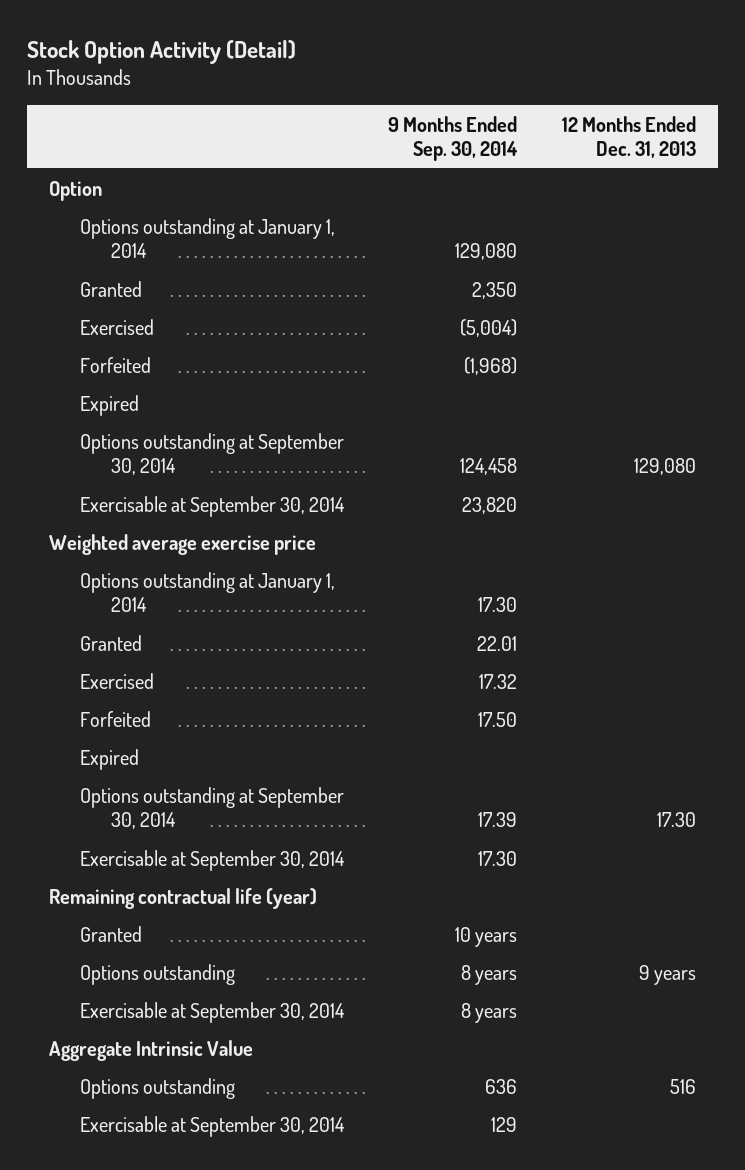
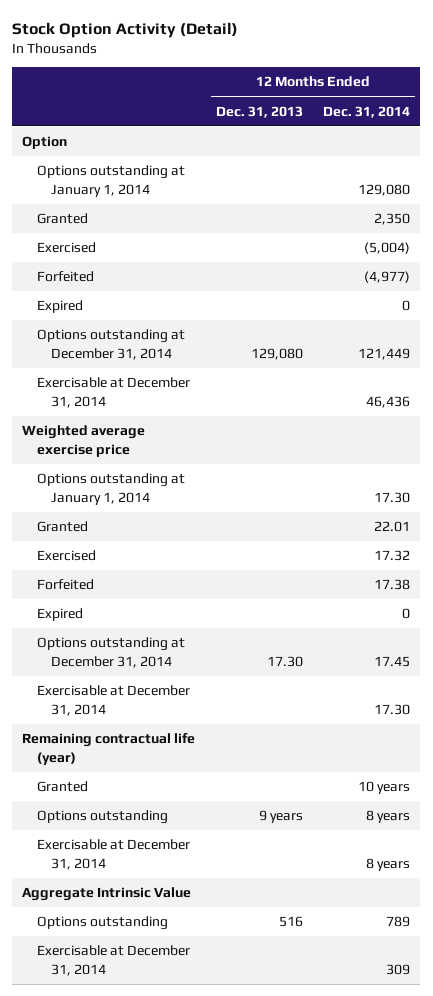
[388,115,519,161] 9 Months Ended Sep. 30, 2014 -> none
none -> [323,105,411,118] Dec. 31, 2014
[79,432,344,475] Options outstanding at September 30, 2014 -> [36,329,185,360] Options outstanding at December 31, 2014
[79,495,345,517] Exercisable at September 30, 2014 -> [36,377,190,408] Exercisable at December 31, 2014
[79,786,344,829] Options outstanding at September 30, 2014 -> [36,637,185,668] Options outstanding at December 31, 2014
[79,849,345,871] Exercisable at September 30, 2014 -> [36,685,190,716] Exercisable at December 31, 2014
[79,1001,345,1023] Exercisable at September 30, 2014 -> [36,839,190,870] Exercisable at December 31, 2014
[79,1115,345,1137] Exercisable at September 30, 2014 -> [36,945,190,976] Exercisable at December 31, 2014

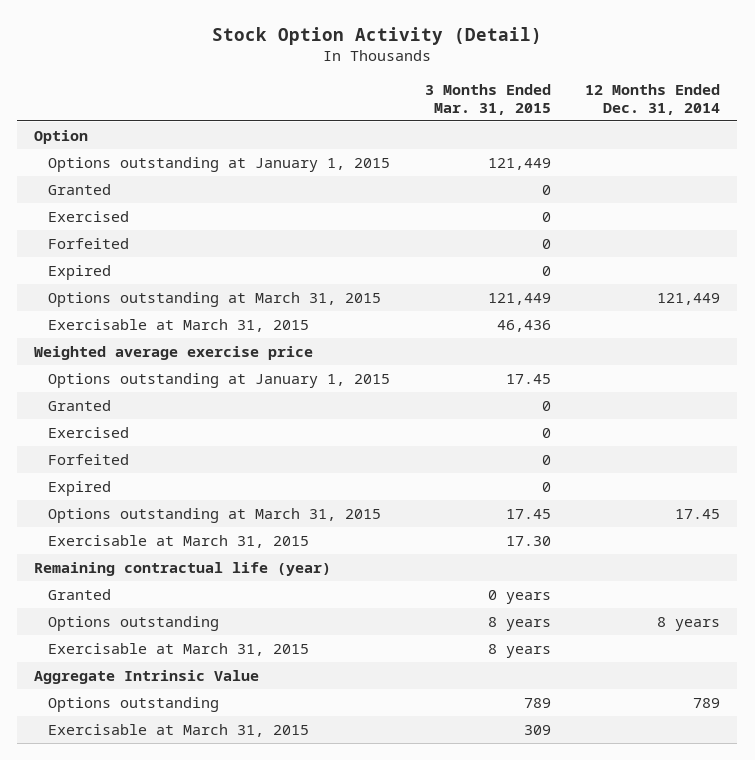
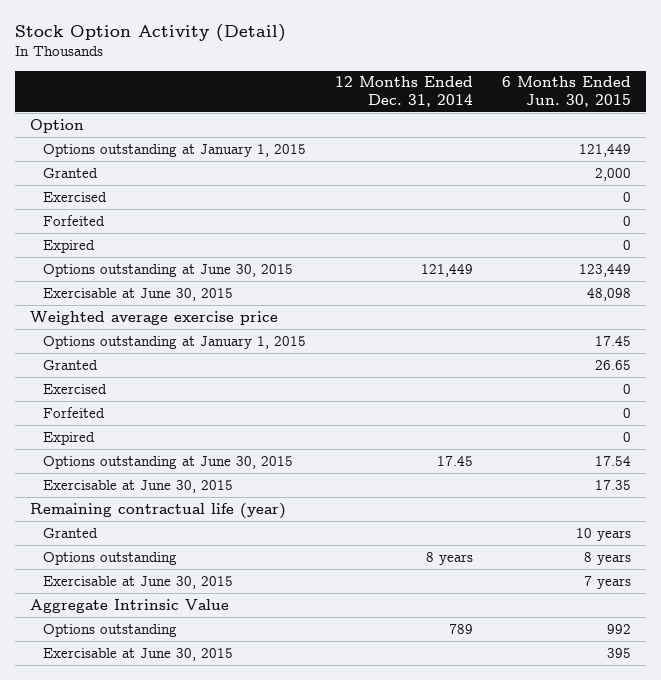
[424,84,551,115] 3 Months Ended Mar. 31, 2015 -> none
none -> [502,76,632,107] 6 Months Ended Jun. 30, 2015
[48,291,382,307] Options outstanding at March 31, 2015 -> [42,263,293,277] Options outstanding at June 30, 2015
[48,318,310,332] Exercisable at March 31, 2015 -> [42,287,233,301] Exercisable at June 30, 2015
[48,507,382,523] Options outstanding at March 31, 2015 -> [42,455,293,469] Options outstanding at June 30, 2015
[48,534,310,548] Exercisable at March 31, 2015 -> [42,479,233,493] Exercisable at June 30, 2015
[48,642,310,656] Exercisable at March 31, 2015 -> [42,575,233,589] Exercisable at June 30, 2015
[48,723,310,737] Exercisable at March 31, 2015 -> [42,647,233,661] Exercisable at June 30, 2015

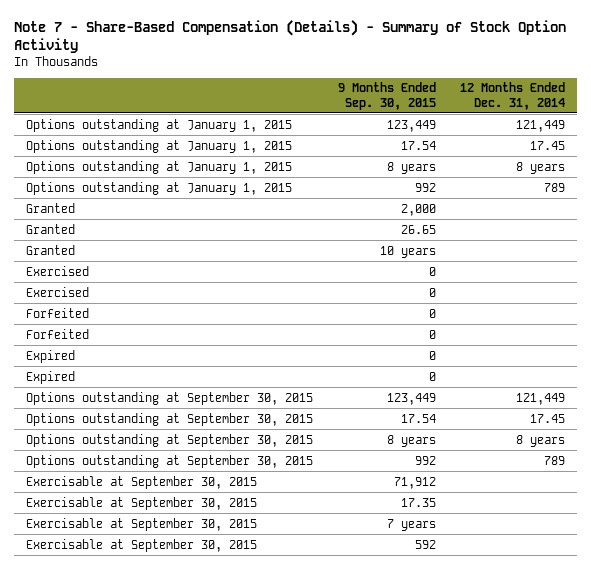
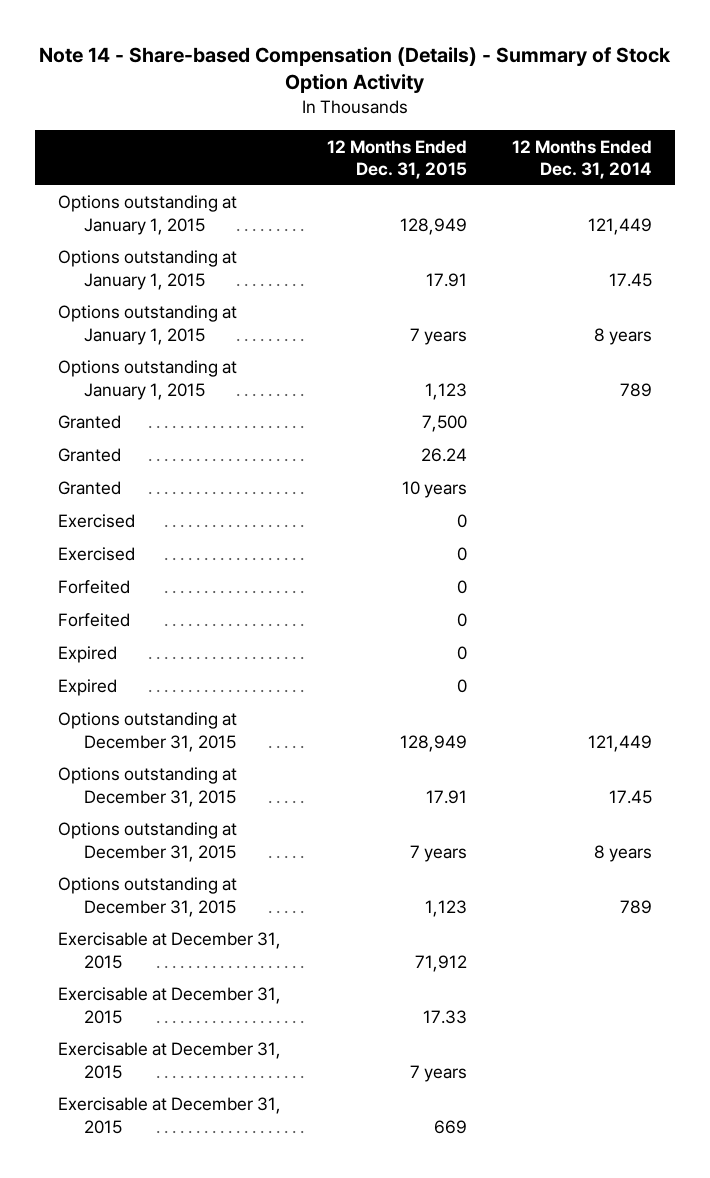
[13,19,566,54] Note 7 - Share-Based Compensation (Details) - Summary of Stock Option Activity -> [39,47,672,94] Note 14 - Share-based Compensation (Details) - Summary of Stock Option Activity
[337,82,436,110] 9 Months Ended Sep. 30, 2015 -> none
none -> [326,139,467,179] 12 Months Ended Dec. 31, 2015
[26,391,314,405] Options outstanding at September 30, 2015 -> [58,712,238,752] Options outstanding at December 31, 2015
[26,412,314,426] Options outstanding at September 30, 2015 -> [58,767,238,807] Options outstanding at December 31, 2015
[26,433,314,447] Options outstanding at September 30, 2015 -> [58,822,238,862] Options outstanding at December 31, 2015
[26,454,314,468] Options outstanding at September 30, 2015 -> [58,877,238,917] Options outstanding at December 31, 2015
[26,475,258,489] Exercisable at September 30, 2015 -> [58,932,282,969] Exercisable at December 31, 2015
[26,496,258,510] Exercisable at September 30, 2015 -> [58,987,282,1024] Exercisable at December 31, 2015
[26,517,258,531] Exercisable at September 30, 2015 -> [58,1042,282,1079] Exercisable at December 31, 2015
[26,538,258,552] Exercisable at September 30, 2015 -> [58,1097,282,1134] Exercisable at December 31, 2015

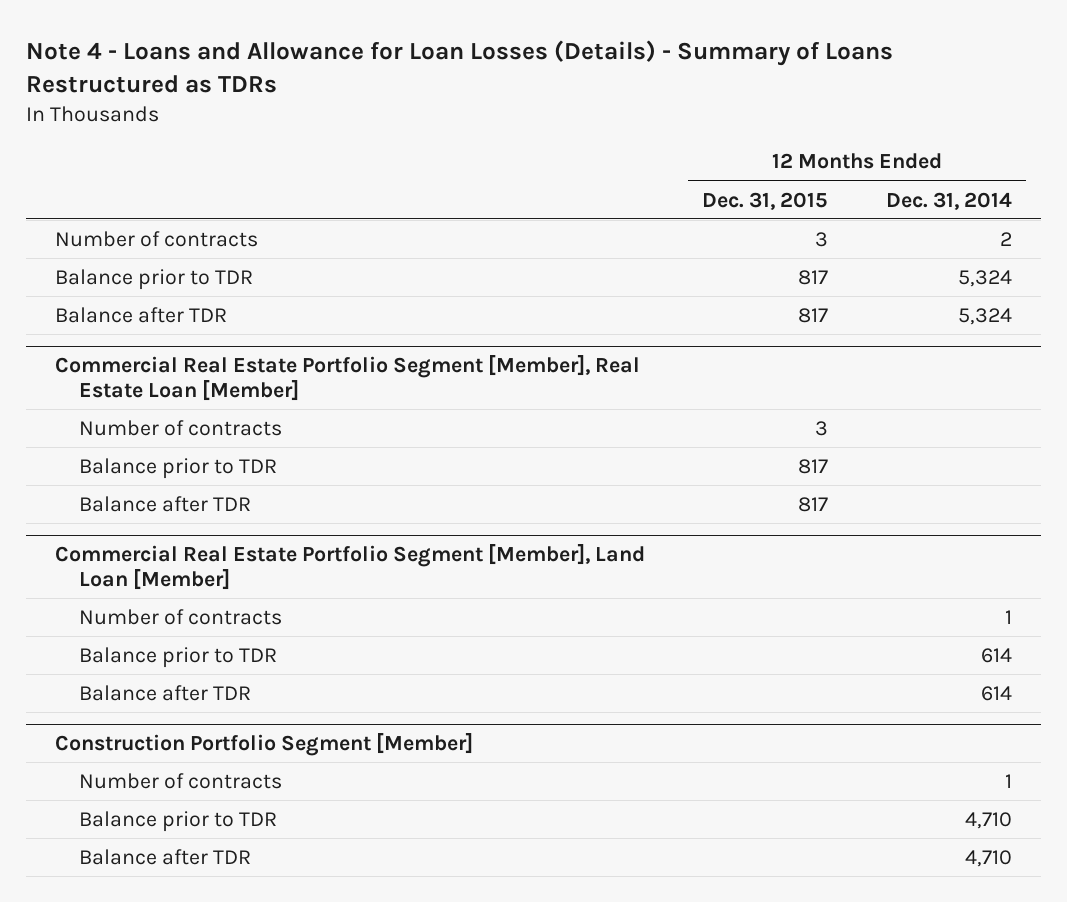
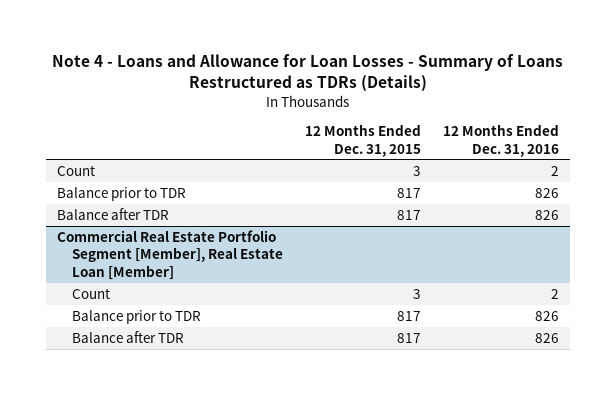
[25,40,893,94] Note 4 - Loans and Allowance for Loan Losses (Details) - Summary of Loans Restructured as TDRs -> [51,53,563,93] Note 4 - Loans and Allowance for Loan Losses - Summary of Loans Restructured as TDRs (Details)
[885,191,1012,210] Dec. 31, 2014 -> none
none -> [442,124,559,157] 12 Months Ended Dec. 31, 2016
[54,230,258,247] Number of contracts -> [56,164,95,176] Count
[79,419,283,436] Number of contracts -> [71,287,110,299] Count
[54,544,645,590] Commercial Real Estate Portfolio Segment [Member], Land Loan [Member] -> none
[79,608,283,625] Number of contracts -> none
[79,646,278,668] Balance prior to TDR -> none
[79,684,252,701] Balance after TDR -> none
[54,733,473,757] Construction Portfolio Segment [Member] -> none
[79,772,283,789] Number of contracts -> none
[79,810,278,832] Balance prior to TDR -> none
[79,848,252,865] Balance after TDR -> none

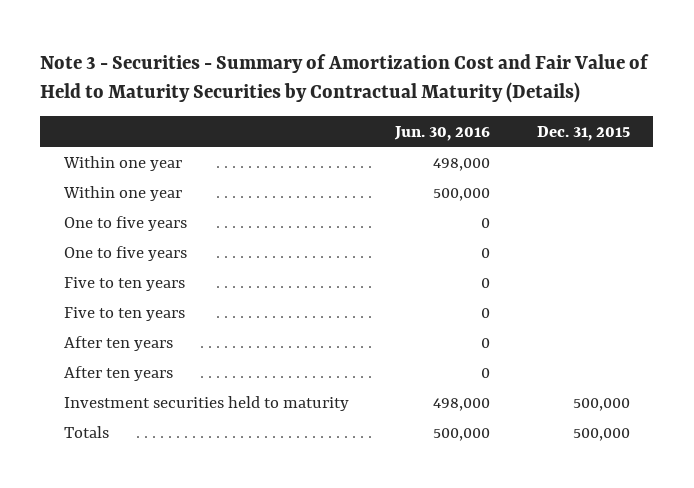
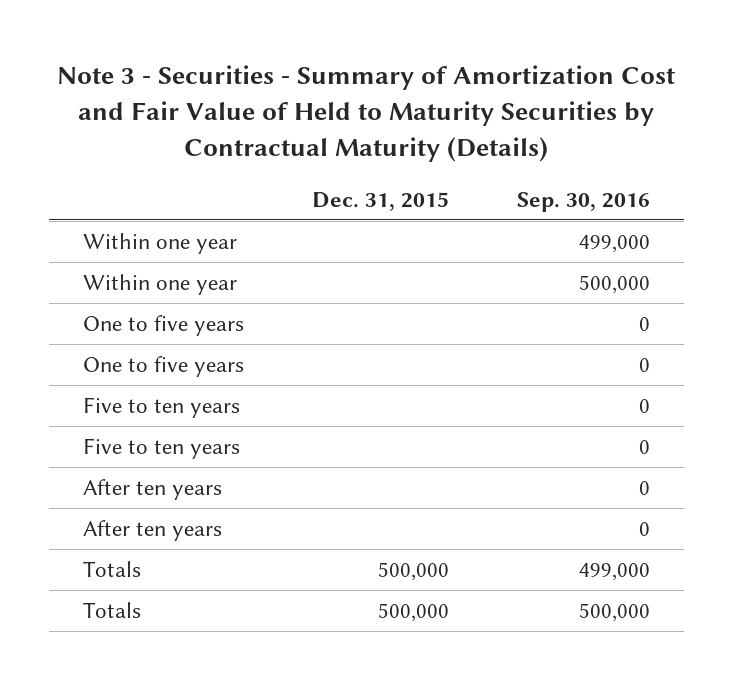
[394,125,491,141] Jun. 30, 2016 -> none
none -> [517,191,651,212] Sep. 30, 2016
[63,396,349,412] Investment securities held to maturity -> none
none -> [82,602,141,619] Totals

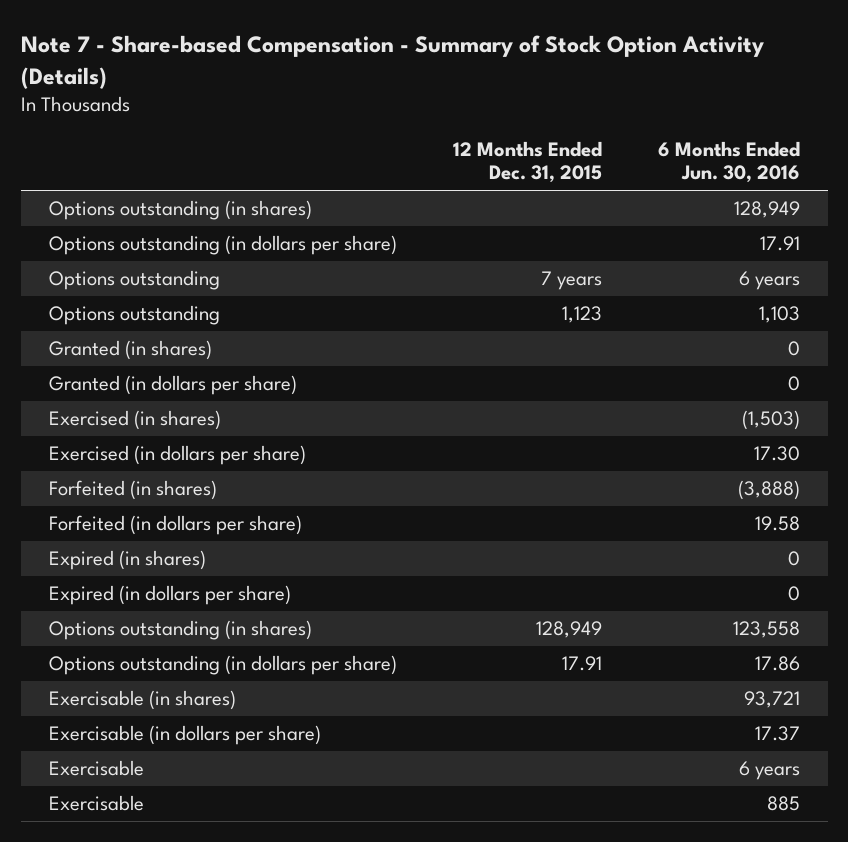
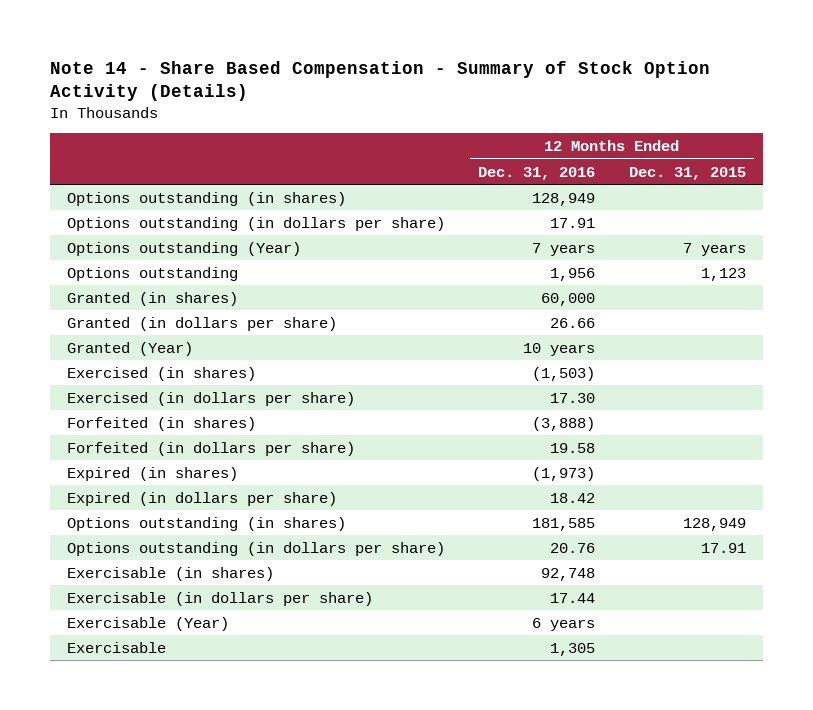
[20,35,764,89] Note 7 - Share-based Compensation - Summary of Stock Option Activity (Details) -> [49,60,710,102] Note 14 - Share Based Compensation - Summary of Stock Option Activity (Details)
[657,140,800,184] 6 Months Ended Jun. 30, 2016 -> none
none -> [478,166,596,180] Dec. 31, 2016
[48,270,220,291] Options outstanding -> [66,241,301,256] Options outstanding (Year)
none -> [66,341,193,356] Granted (Year)
[48,760,144,777] Exercisable -> [66,616,229,631] Exercisable (Year)

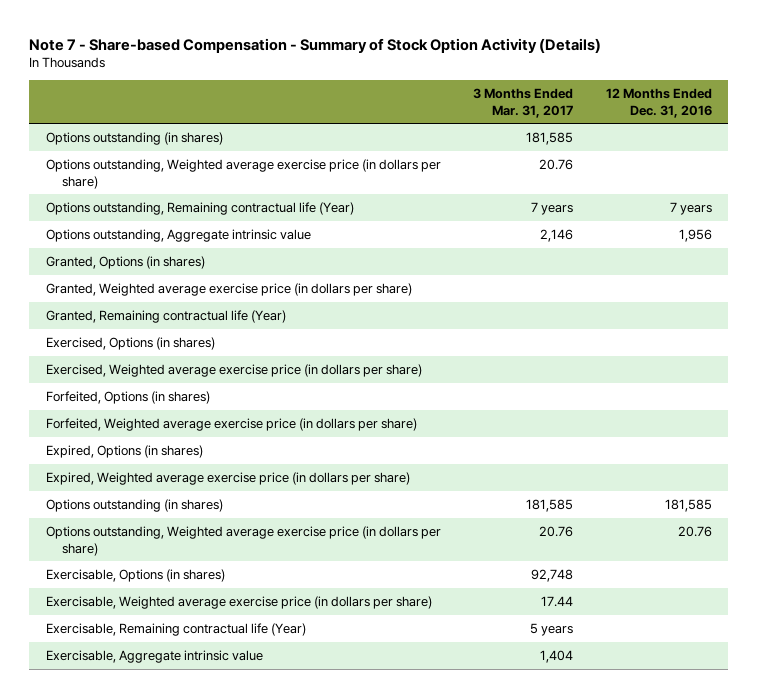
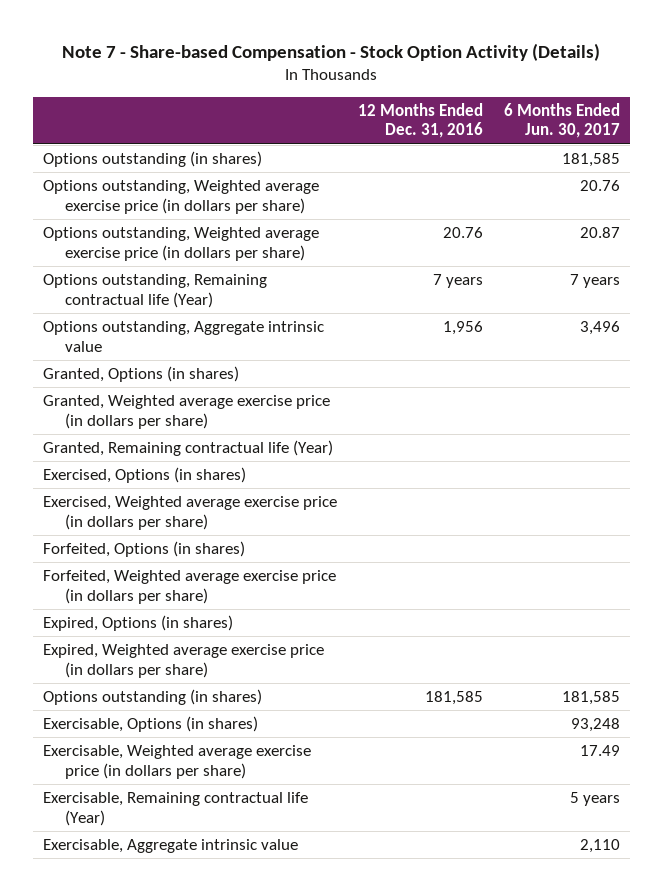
[29,37,602,53] Note 7 - Share-based Compensation - Summary of Stock Option Activity (Details) -> [62,43,601,62] Note 7 - Share-based Compensation - Stock Option Activity (Details)
[473,87,574,118] 3 Months Ended Mar. 31, 2017 -> none
none -> [503,102,620,139] 6 Months Ended Jun. 30, 2017
[45,525,441,556] Options outstanding, Weighted average exercise price (in dollars per share) -> [43,226,320,261] Options outstanding, Weighted average exercise price (in dollars per share)

